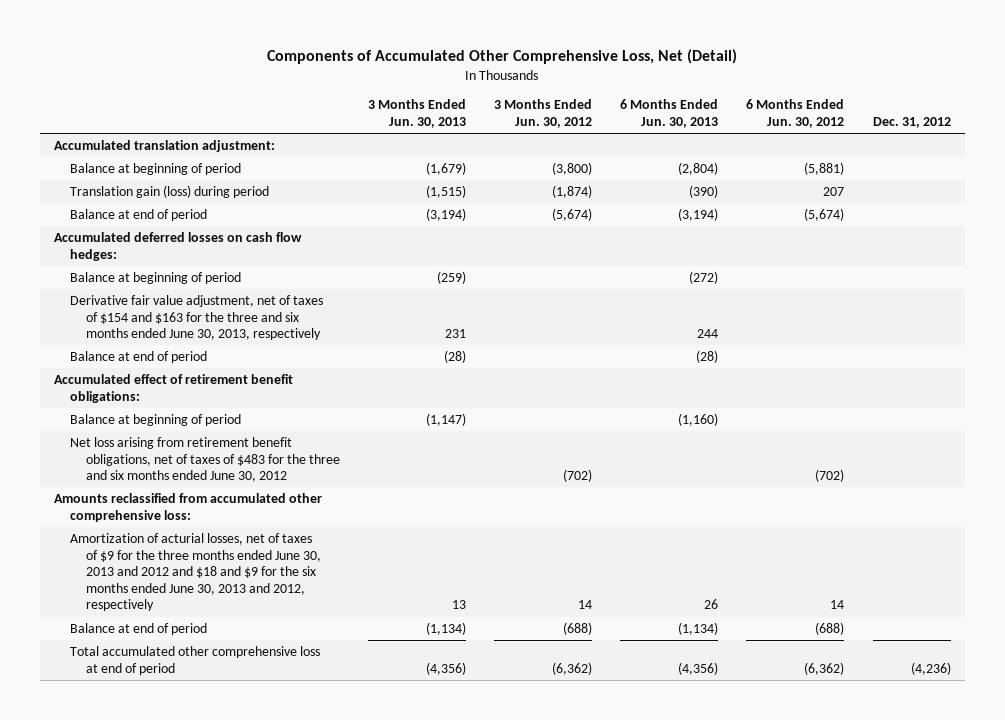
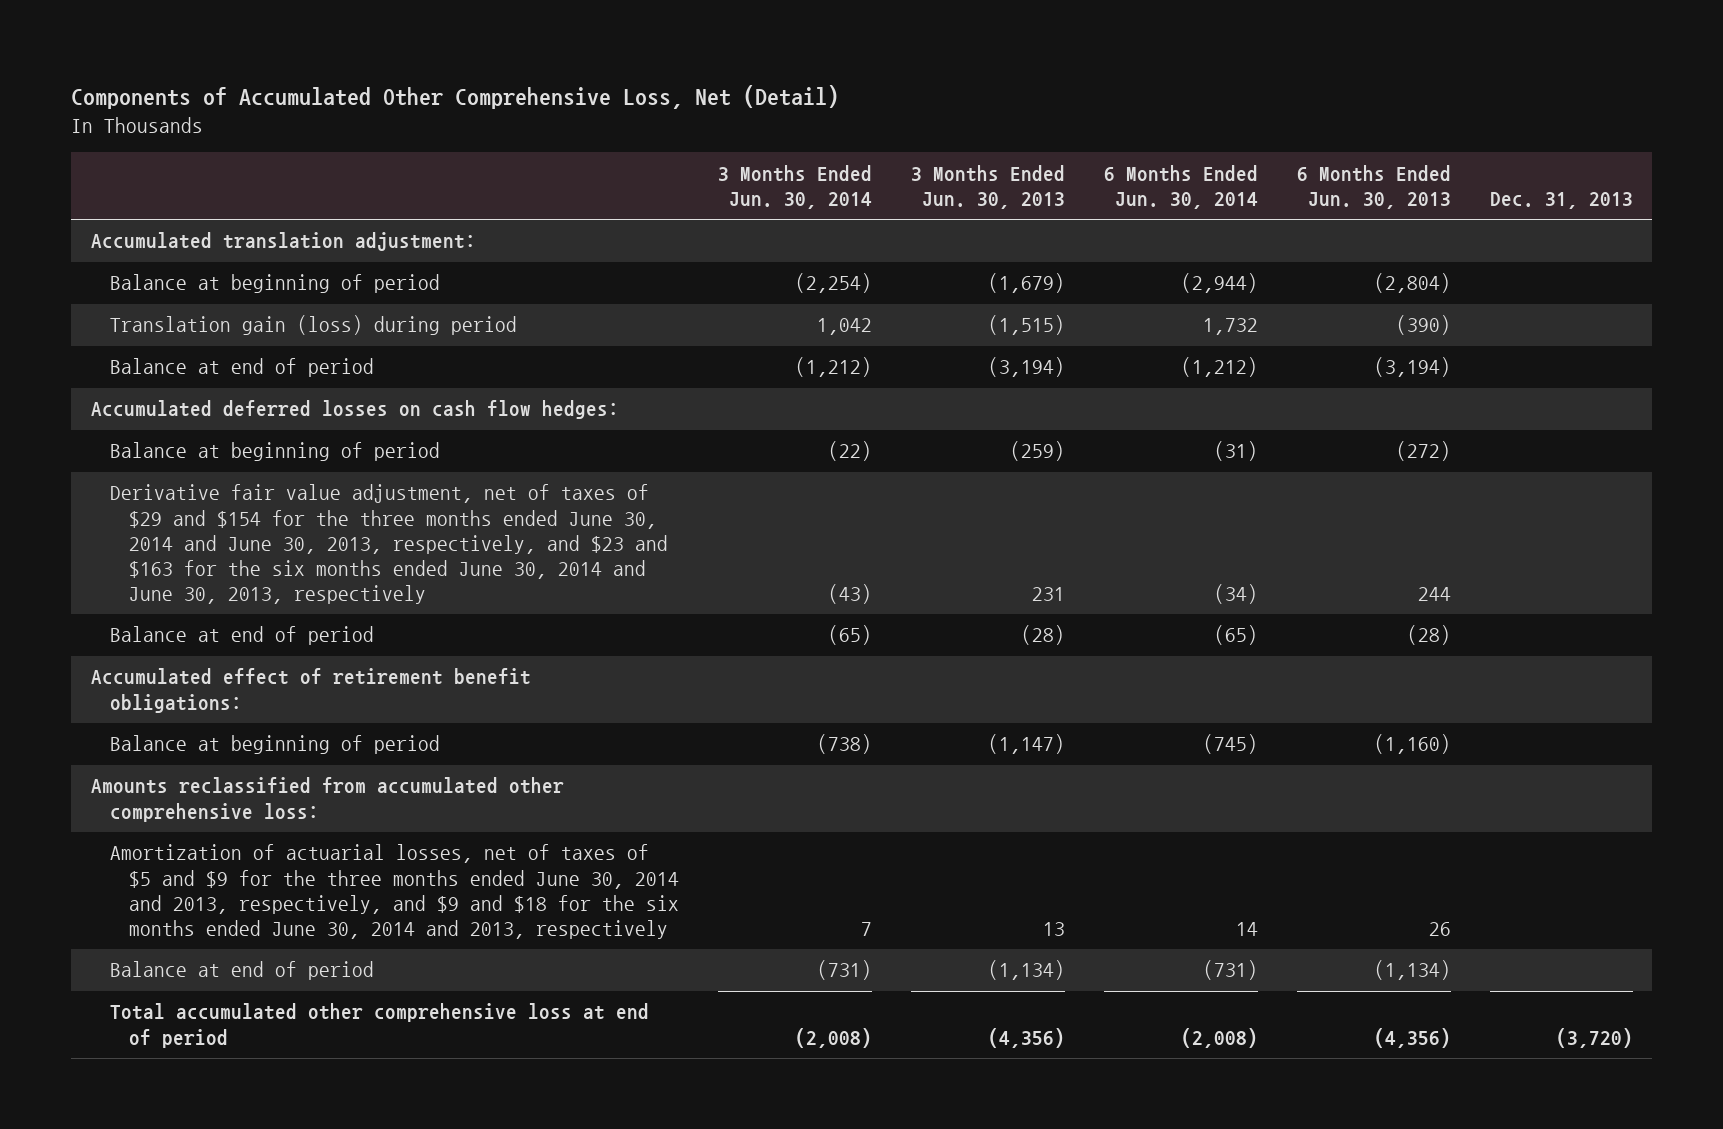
[494,99,593,129] 3 Months Ended Jun. 30, 2012 -> none
[746,99,845,129] 6 Months Ended Jun. 30, 2012 -> none
[872,117,951,129] Dec. 31, 2012 -> none
none -> [717,164,872,210] 3 Months Ended Jun. 30, 2014
none -> [1103,164,1258,210] 6 Months Ended Jun. 30, 2014
none -> [1489,192,1633,210] Dec. 31, 2013
[70,295,324,341] Derivative fair value adjustment, net of taxes of $154 and $163 for the three and six months ended June 30, 2013, respectively -> [109,484,669,605] Derivative fair value adjustment, net of taxes of $29 and $154 for the three months ended June 30, 2014 and June 30, 2013, respectively, and $23 and $163 for the six months ended June 30, 2014 and June 30, 2013, respectively
[70,437,340,483] Net loss arising from retirement benefit obligations, net of taxes of $483 for the three and six months ended June 30, 2012 -> none
[70,533,321,612] Amortization of acturial losses, net of taxes of $9 for the three months ended June 30, 2013 and 2012 and $18 and $9 for the six months ended June 30, 2013 and 2012, respectively -> [109,844,680,939] Amortization of actuarial losses, net of taxes of $5 and $9 for the three months ended June 30, 2014 and 2013, respectively, and $9 and $18 for the six months ended June 30, 2014 and 2013, respectively

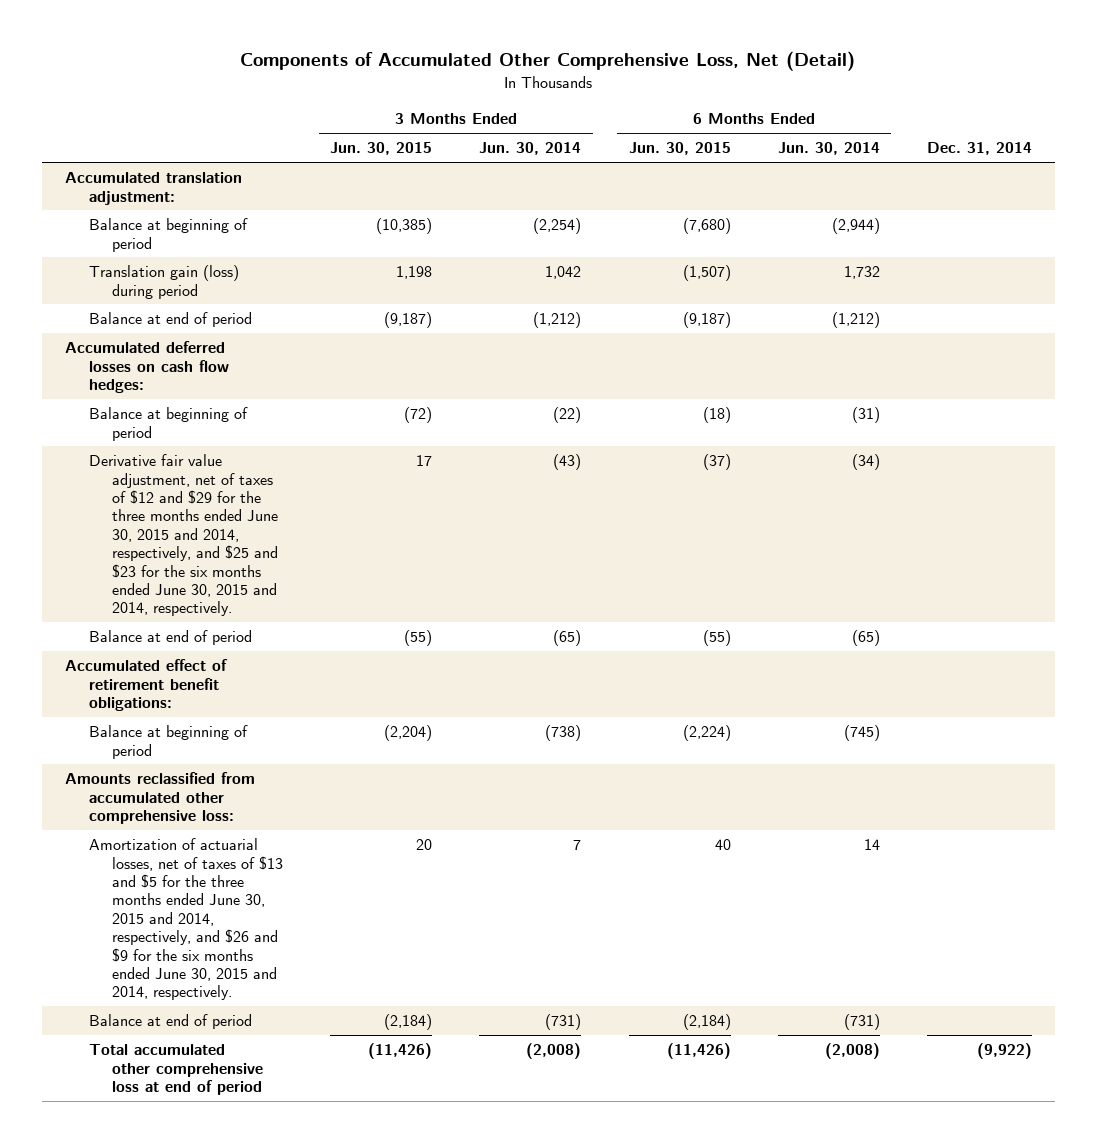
[910,164,1065,210] 3 Months Ended Jun. 30, 2013 -> none
[1296,164,1451,210] 6 Months Ended Jun. 30, 2013 -> none
[1489,192,1633,210] Dec. 31, 2013 -> none
none -> [330,142,433,156] Jun. 30, 2015
none -> [628,142,731,156] Jun. 30, 2015
none -> [926,142,1032,156] Dec. 31, 2014
[109,484,669,605] Derivative fair value adjustment, net of taxes of $29 and $154 for the three months ended June 30, 2014 and June 30, 2013, respectively, and $23 and $163 for the six months ended June 30, 2014 and June 30, 2013, respectively -> [88,454,279,617] Derivative fair value adjustment, net of taxes of $12 and $29 for the three months ended June 30, 2015 and 2014, respectively, and $25 and $23 for the six months ended June 30, 2015 and 2014, respectively.
[109,844,680,939] Amortization of actuarial losses, net of taxes of $5 and $9 for the three months ended June 30, 2014 and 2013, respectively, and $9 and $18 for the six months ended June 30, 2014 and 2013, respectively -> [88,838,284,1001] Amortization of actuarial losses, net of taxes of $13 and $5 for the three months ended June 30, 2015 and 2014, respectively, and $26 and $9 for the six months ended June 30, 2015 and 2014, respectively.

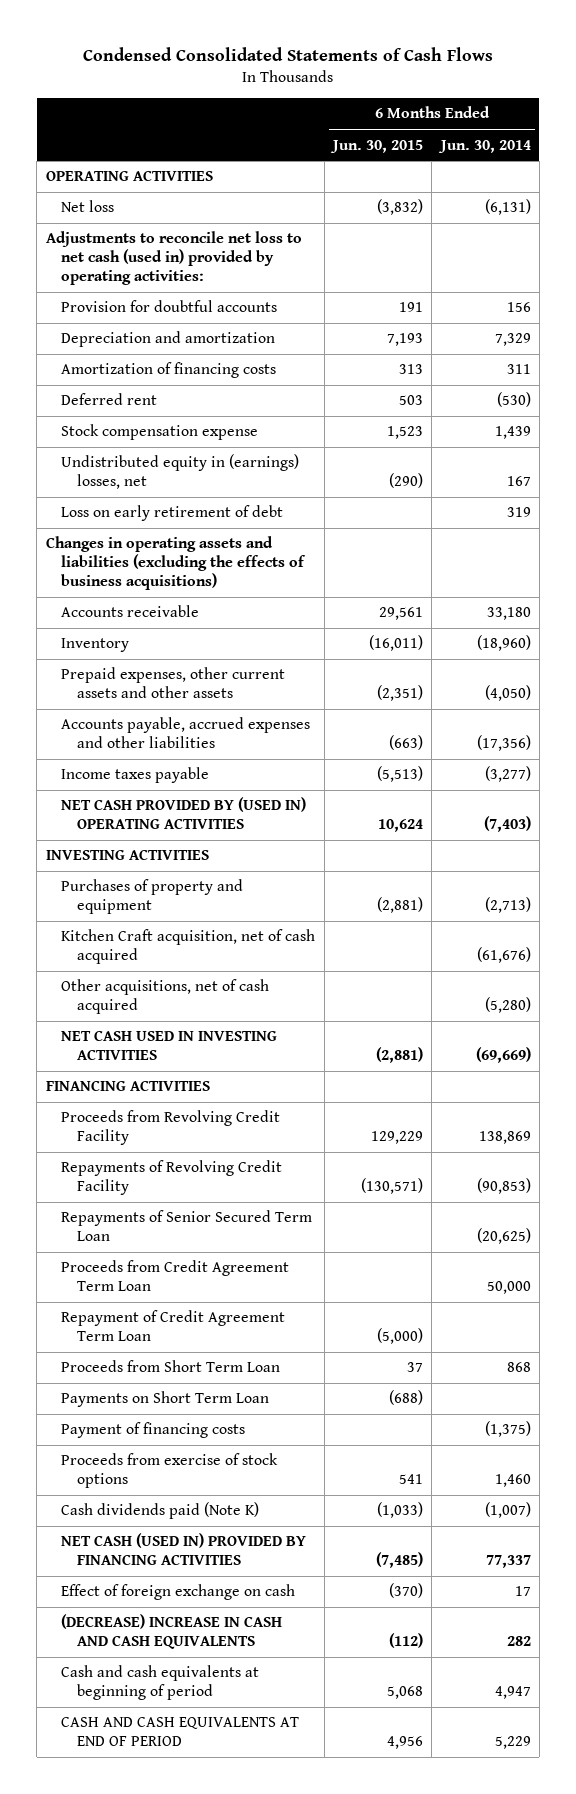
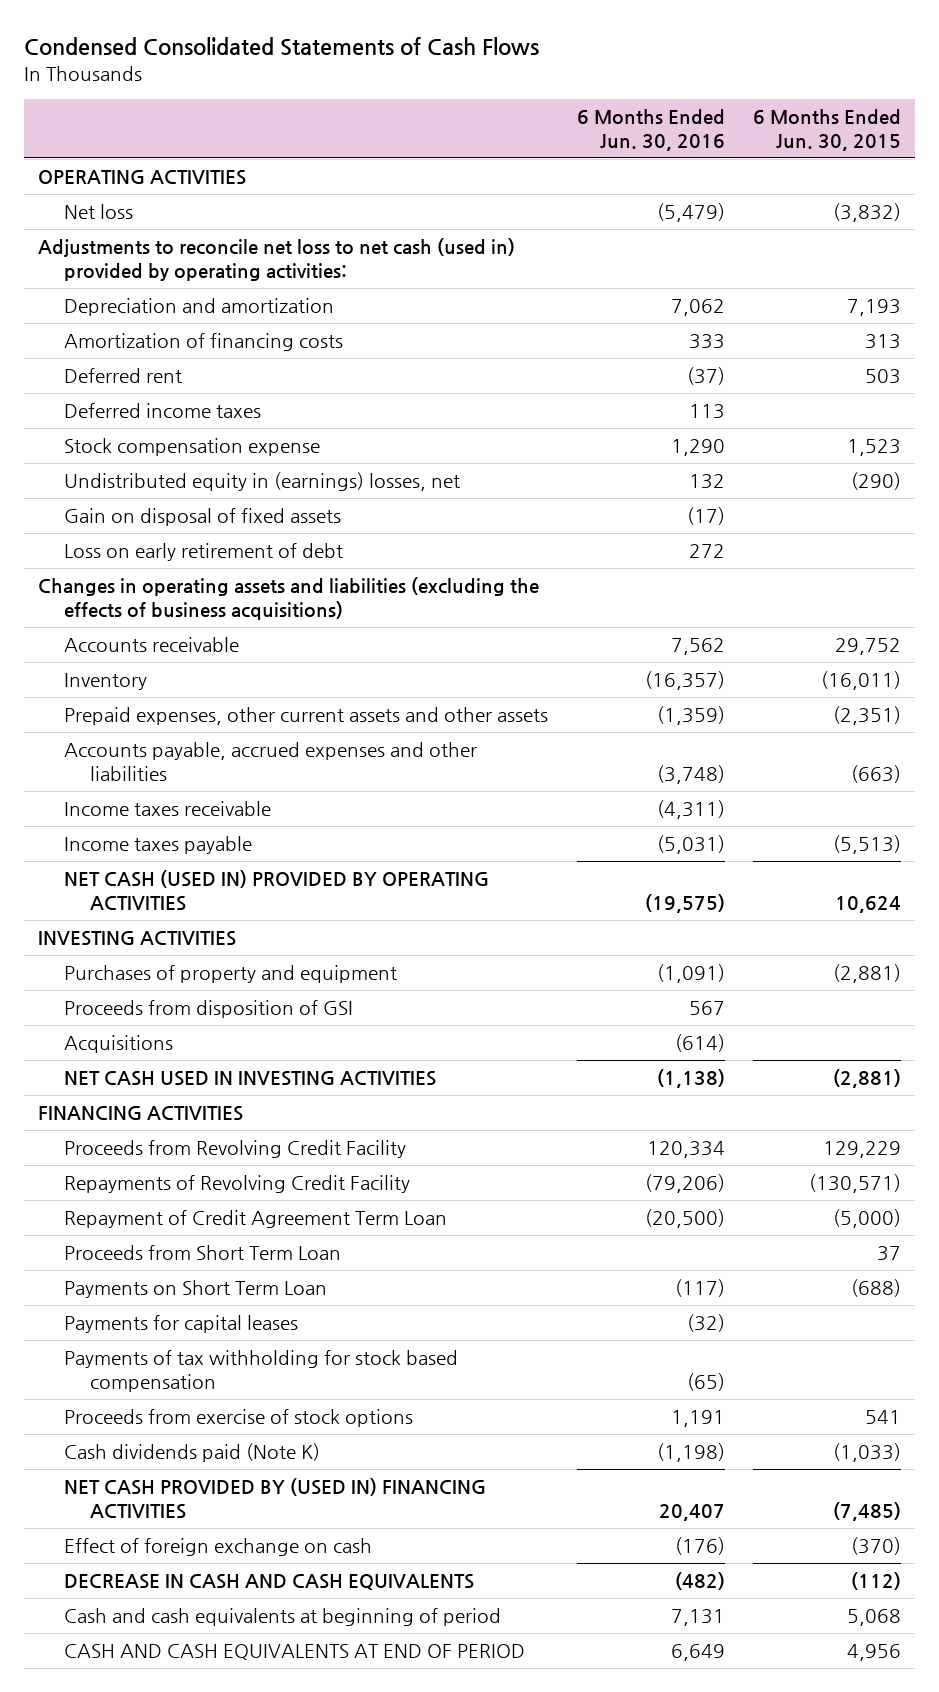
[437,139,531,153] Jun. 30, 2014 -> none
none -> [576,109,725,151] 6 Months Ended Jun. 30, 2016
[61,300,278,313] Provision for doubtful accounts -> none
none -> [64,403,262,419] Deferred income taxes
none -> [64,508,342,527] Gain on disposal of fixed assets
[378,607,423,621] 29,561 -> [834,638,901,656] 29,752
none -> [64,801,272,817] Income taxes receivable
[61,797,307,830] NET CASH PROVIDED BY (USED IN) OPERATING ACTIVITIES -> [64,870,490,911] NET CASH (USED IN) PROVIDED BY OPERATING ACTIVITIES
[61,929,316,965] Kitchen Craft acquisition, net of cash acquired -> none
[61,979,270,1015] Other acquisitions, net of cash acquired -> none
none -> [64,1000,354,1019] Proceeds from disposition of GSI
none -> [64,1035,174,1054] Acquisitions
[61,1210,313,1242] Repayments of Senior Secured Term Loan -> none
[61,1260,290,1292] Proceeds from Credit Agreement Term Loan -> none
[61,1422,246,1439] Payment of financing costs -> none
none -> [64,1315,299,1334] Payments for capital leases
none -> [64,1350,459,1392] Payments of tax withholding for stock based compensation
[61,1533,307,1566] NET CASH (USED IN) PROVIDED BY FINANCING ACTIVITIES -> [64,1478,487,1519] NET CASH PROVIDED BY (USED IN) FINANCING ACTIVITIES
[61,1614,283,1650] (DECREASE) INCREASE IN CASH AND CASH EQUIVALENTS -> [64,1574,475,1591] DECREASE IN CASH AND CASH EQUIVALENTS

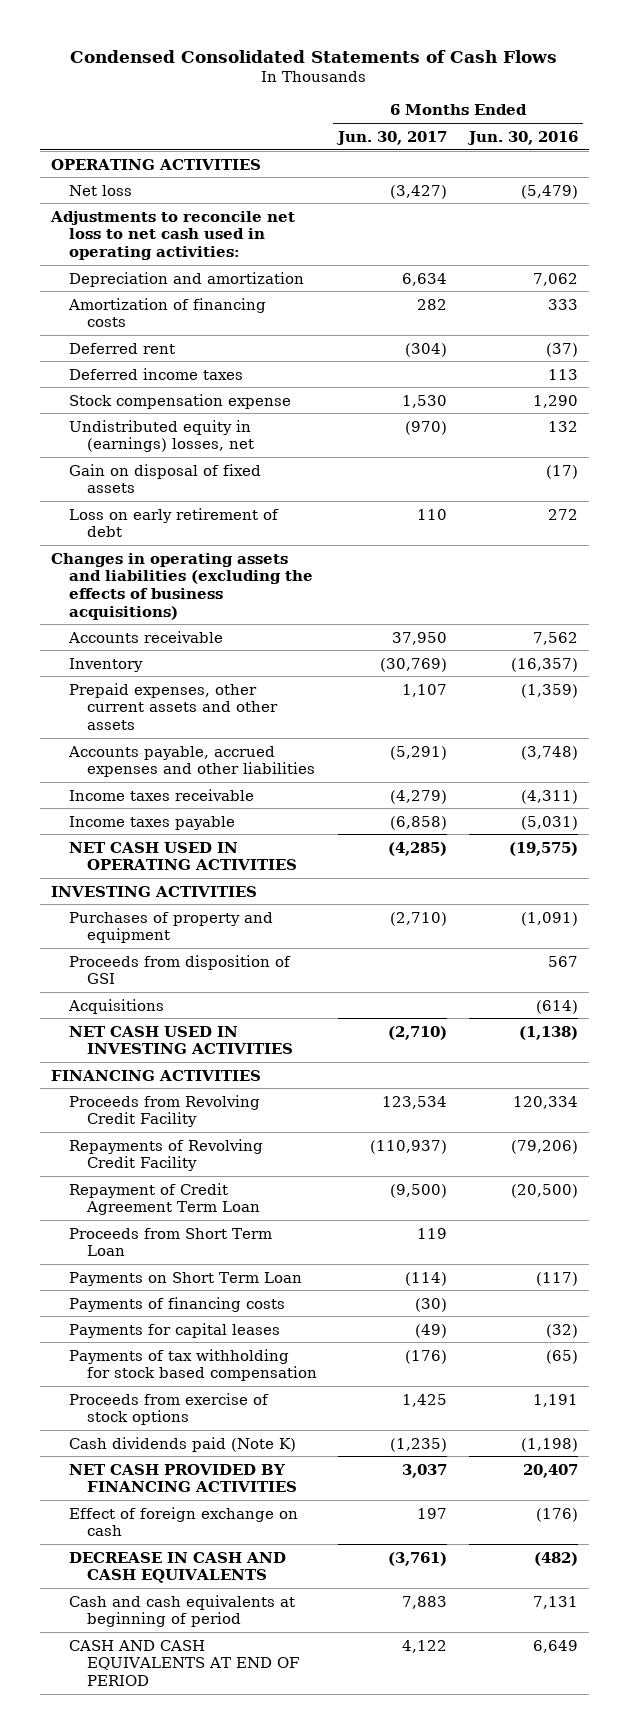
[752,109,901,151] 6 Months Ended Jun. 30, 2015 -> none
none -> [336,130,448,145] Jun. 30, 2017
[38,238,516,281] Adjustments to reconcile net loss to net cash (used in) provided by operating activities: -> [49,210,295,260] Adjustments to reconcile net loss to net cash used in operating activities:
[64,870,490,911] NET CASH (USED IN) PROVIDED BY OPERATING ACTIVITIES -> [68,841,297,871] NET CASH USED IN OPERATING ACTIVITIES
none -> [68,1296,285,1312] Payments of financing costs
[64,1478,487,1519] NET CASH PROVIDED BY (USED IN) FINANCING ACTIVITIES -> [68,1463,297,1493] NET CASH PROVIDED BY FINANCING ACTIVITIES

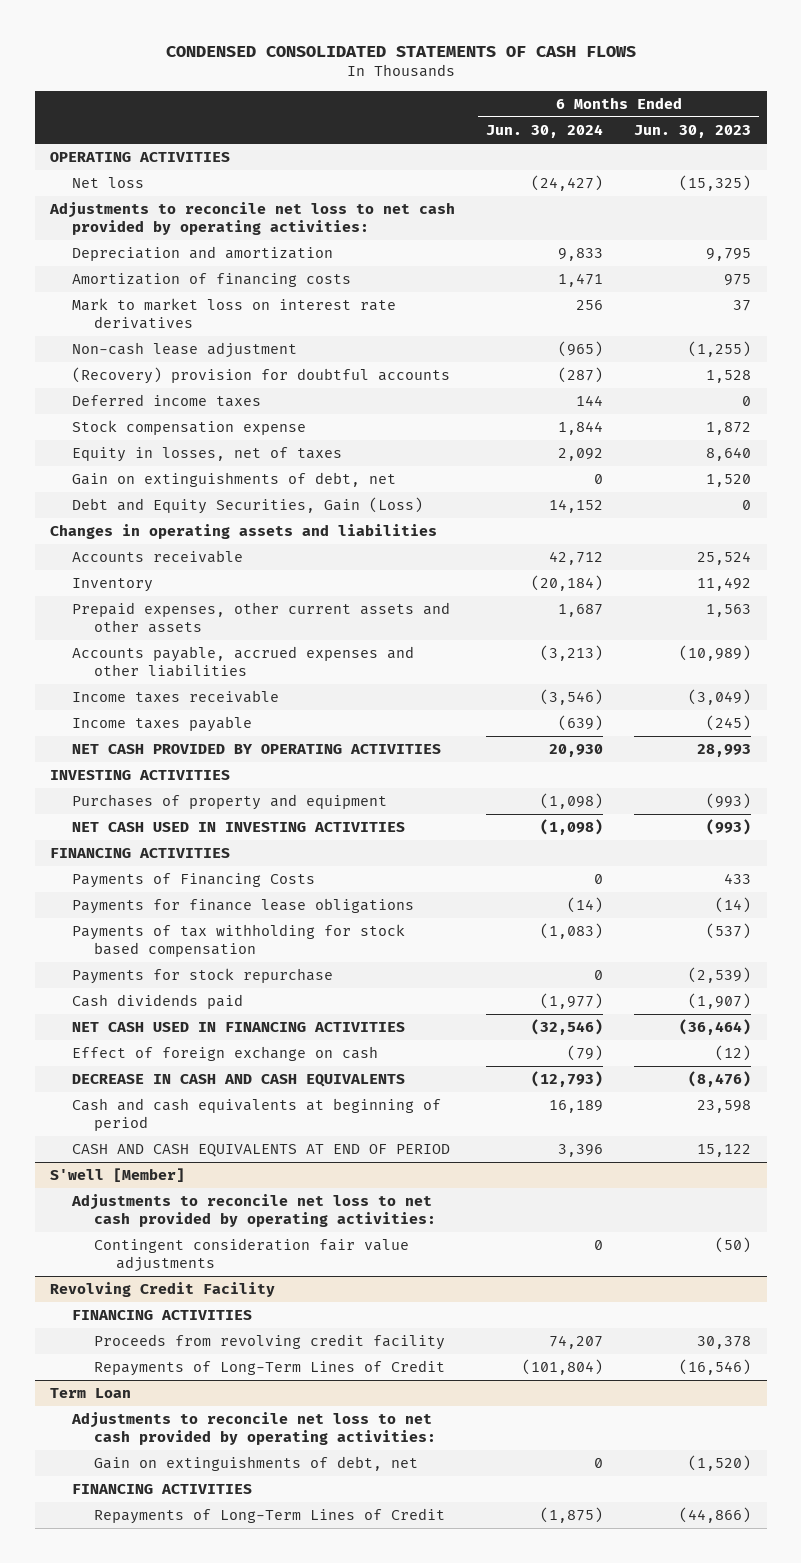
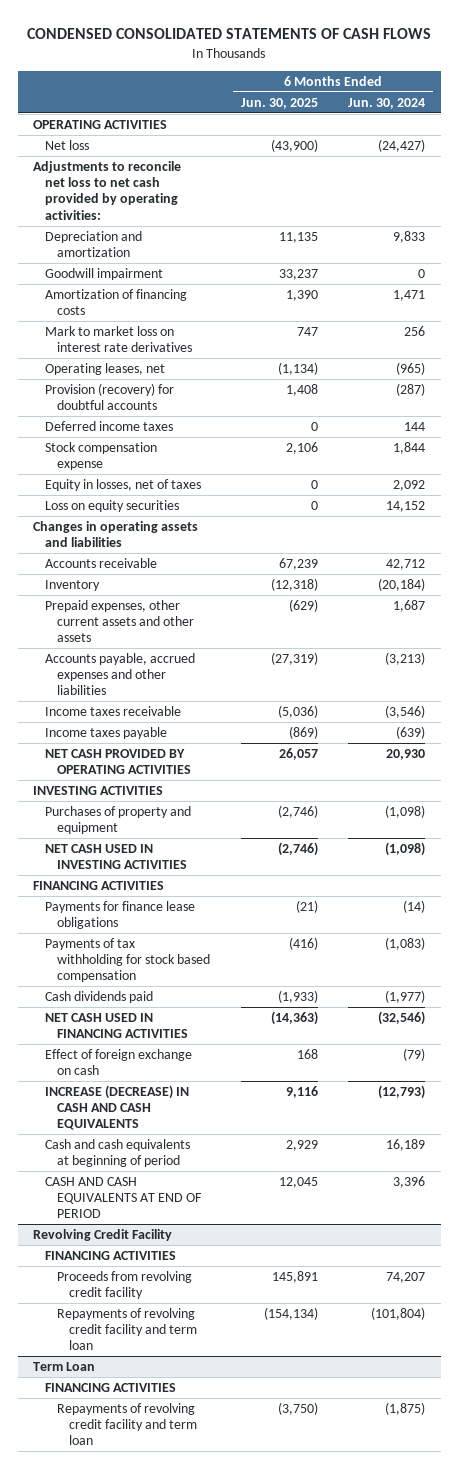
[634,125,752,139] Jun. 30, 2023 -> none
none -> [240,97,318,109] Jun. 30, 2025
none -> [45,267,164,280] Goodwill impairment
[72,342,298,359] Non-cash lease adjustment -> [45,362,166,375] Operating leases, net
[72,367,451,385] (Recovery) provision for doubtful accounts -> [45,382,175,411] Provision (recovery) for doubtful accounts
[72,472,397,488] Gain on extinguishments of debt, net -> none
[72,497,424,515] Debt and Equity Securities, Gain (Loss) -> [45,499,180,512] Loss on equity securities
[72,873,316,889] Payments of Financing Costs -> none
[72,968,334,985] Payments for stock repurchase -> none
[72,1074,406,1088] DECREASE IN CASH AND CASH EQUIVALENTS -> [45,1084,190,1131] INCREASE (DECREASE) IN CASH AND CASH EQUIVALENTS
[50,1168,186,1183] S'well [Member] -> none
[71,1194,436,1227] Adjustments to reconcile net loss to net cash provided by operating activities: -> none
[93,1238,409,1272] Contingent consideration fair value adjustments -> none
[93,1360,445,1377] Repayments of Long-Term Lines of Credit -> [56,1307,197,1351] Repayments of revolving credit facility and term loan
[71,1412,436,1445] Adjustments to reconcile net loss to net cash provided by operating activities: -> none
[93,1456,418,1472] Gain on extinguishments of debt, net -> none
[93,1508,445,1525] Repayments of Long-Term Lines of Credit -> [56,1402,197,1446] Repayments of revolving credit facility and term loan

